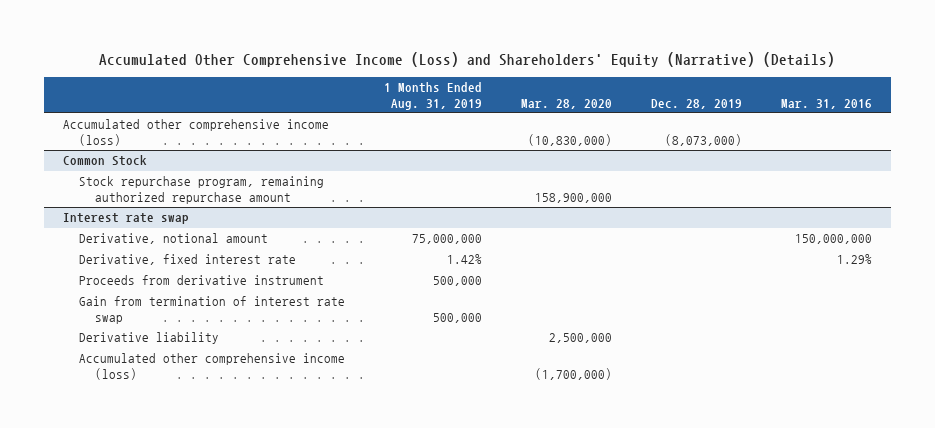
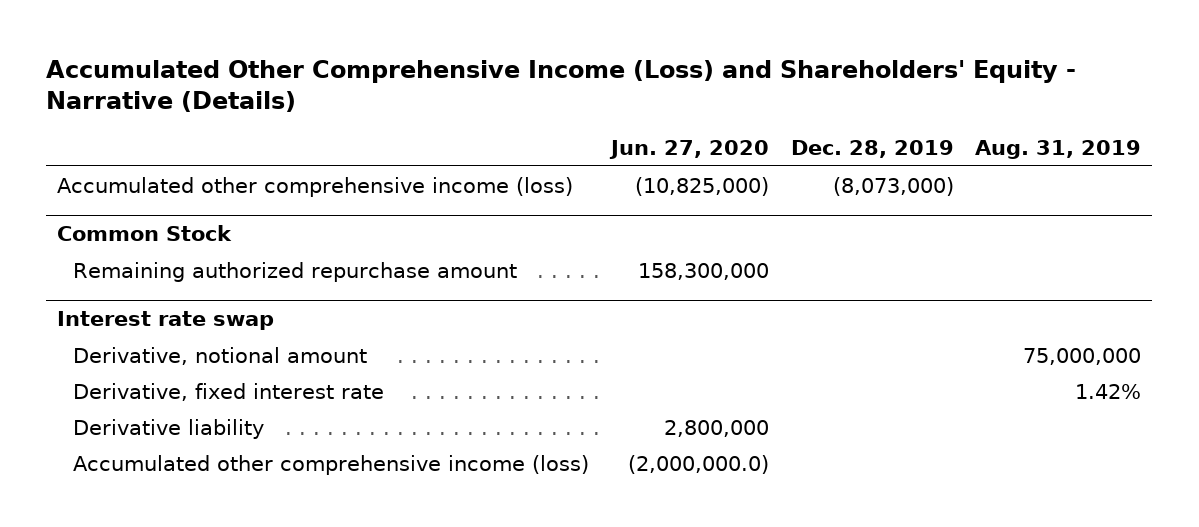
[99,51,836,67] Accumulated Other Comprehensive Income (Loss) and Shareholders' Equity (Narrative) (Details) -> [46,59,1077,113] Accumulated Other Comprehensive Income (Loss) and Shareholders' Equity - Narrative (Details)
[383,82,482,110] 1 Months Ended Aug. 31, 2019 -> none
[520,98,612,109] Mar. 28, 2020 -> none
[780,98,872,109] Mar. 31, 2016 -> none
none -> [608,139,769,159] Jun. 27, 2020
none -> [975,139,1142,159] Aug. 31, 2019
[79,176,325,204] Stock repurchase program, remaining authorized repurchase amount -> [72,261,517,282] Remaining authorized repurchase amount
[79,275,325,286] Proceeds from derivative instrument -> none
[79,296,346,324] Gain from termination of interest rate swap -> none

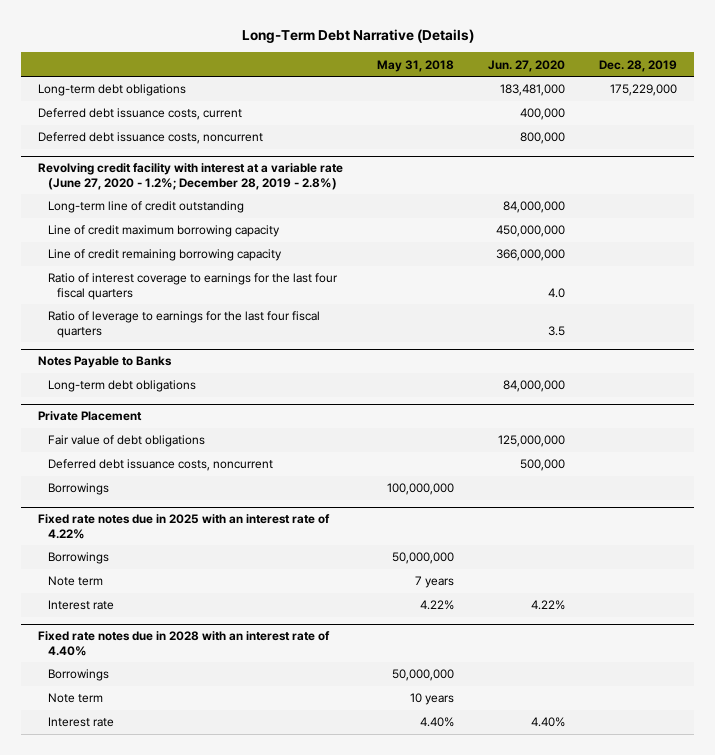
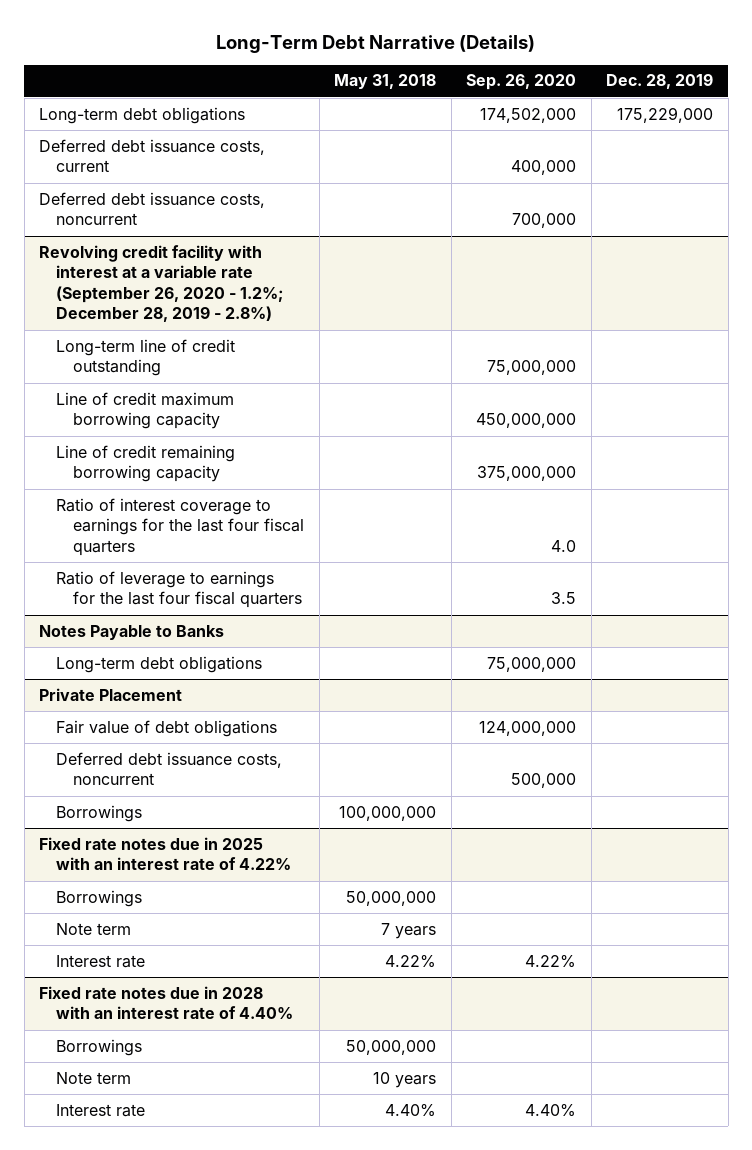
[488,59,566,72] Jun. 27, 2020 -> none
none -> [466,74,577,91] Sep. 26, 2020
[38,163,344,190] Revolving credit facility with interest at a variable rate (June 27, 2020 - 1.2%; December 28, 2019 - 2.8%) -> [39,244,284,323] Revolving credit facility with interest at a variable rate (September 26, 2020 - 1.2%; December 28, 2019 - 2.8%)

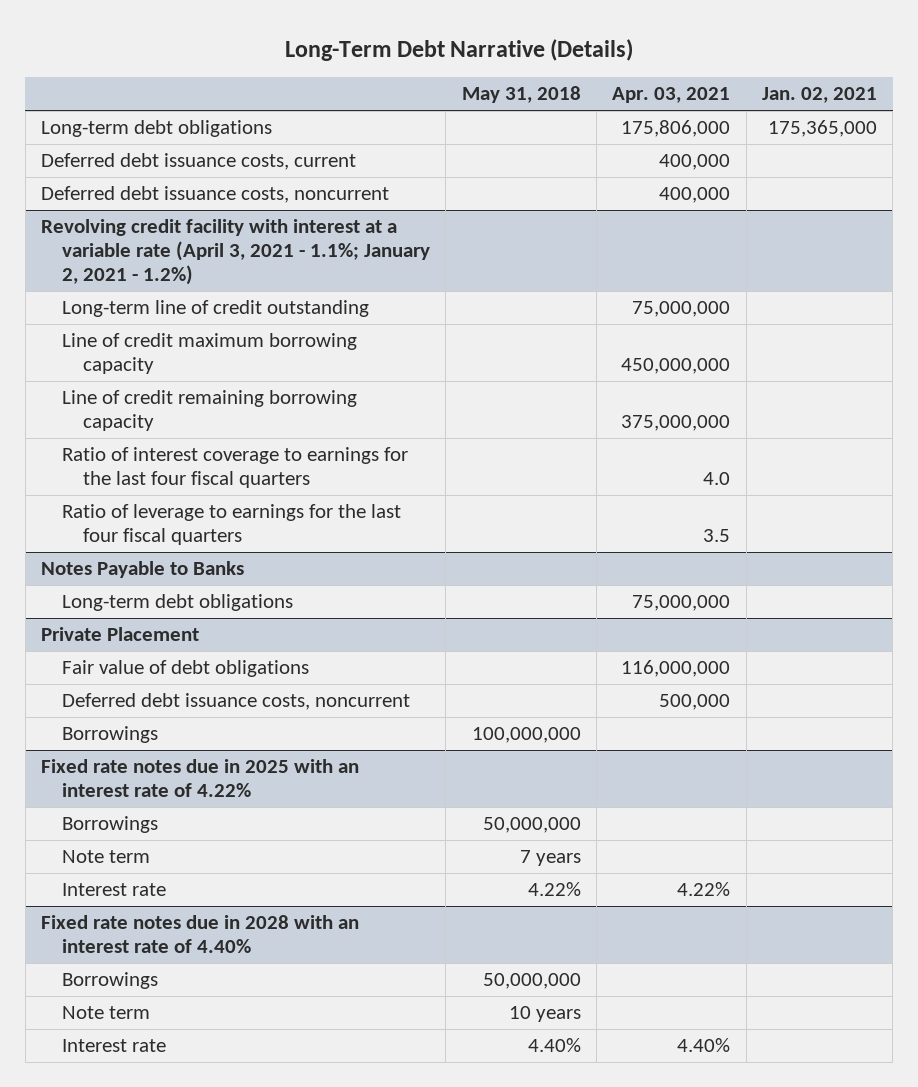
[466,74,577,91] Sep. 26, 2020 -> none
[606,73,714,90] Dec. 28, 2019 -> none
none -> [612,87,731,104] Apr. 03, 2021
none -> [762,87,878,104] Jan. 02, 2021
[39,244,284,323] Revolving credit facility with interest at a variable rate (September 26, 2020 - 1.2%; December 28, 2019 - 2.8%) -> [41,219,431,286] Revolving credit facility with interest at a variable rate (April 3, 2021 - 1.1%; January 2, 2021 - 1.2%)

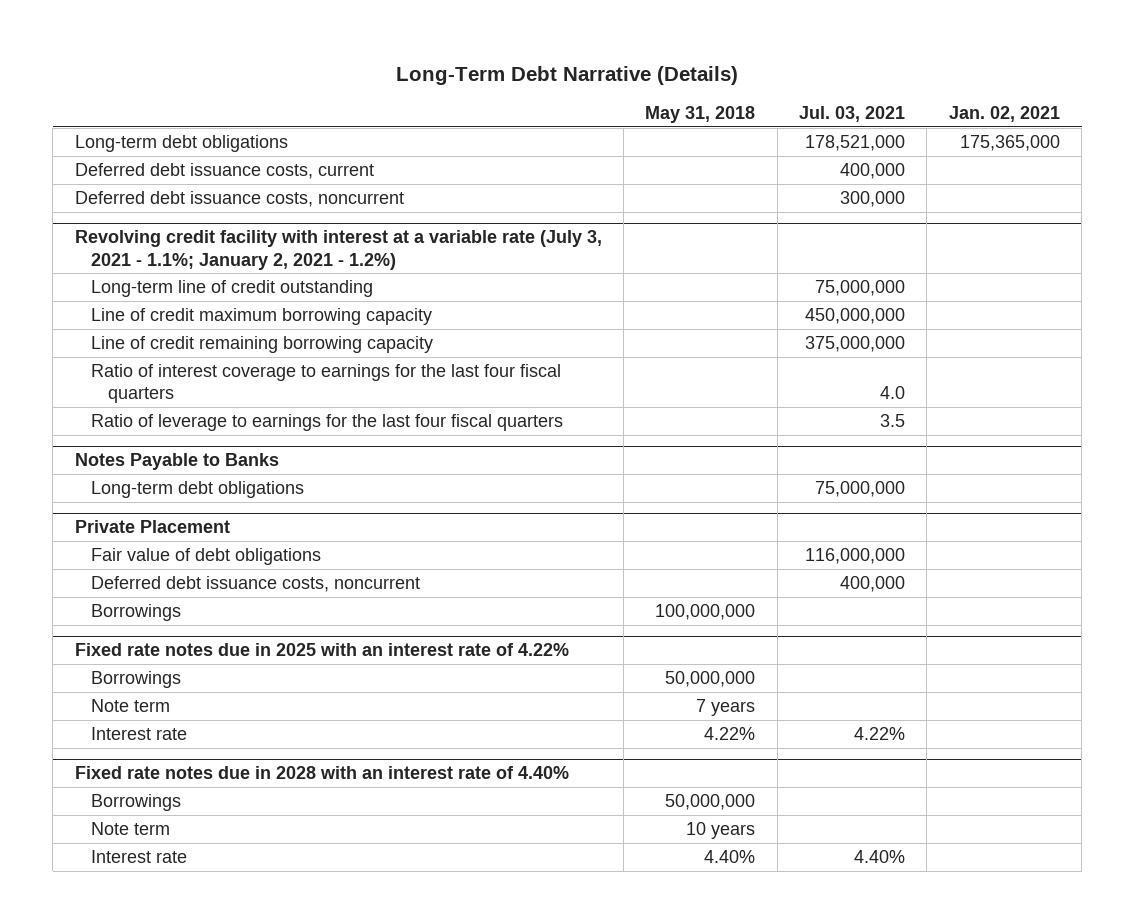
[612,87,731,104] Apr. 03, 2021 -> none
none -> [799,105,906,122] Jul. 03, 2021
[41,219,431,286] Revolving credit facility with interest at a variable rate (April 3, 2021 - 1.1%; January 2, 2021 - 1.2%) -> [74,230,602,270] Revolving credit facility with interest at a variable rate (July 3, 2021 - 1.1%; January 2, 2021 - 1.2%)

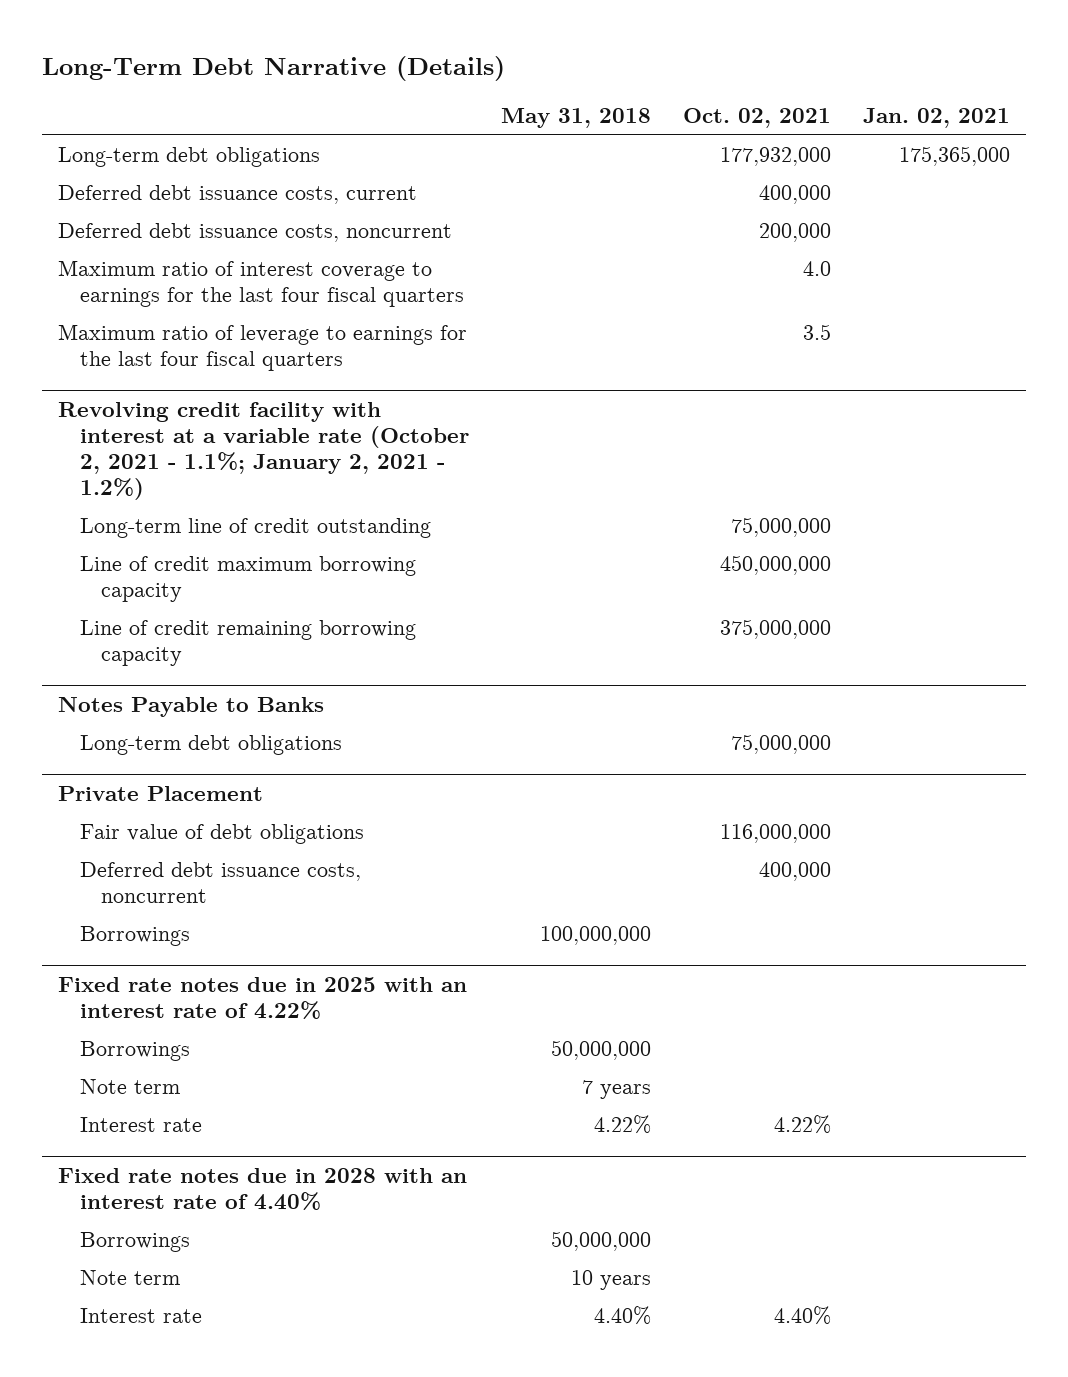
[799,105,906,122] Jul. 03, 2021 -> none
none -> [682,108,831,129] Oct. 02, 2021
none -> [58,260,464,308] Maximum ratio of interest coverage to earnings for the last four fiscal quarters
none -> [58,324,468,372] Maximum ratio of leverage to earnings for the last four fiscal quarters
[74,230,602,270] Revolving credit facility with interest at a variable rate (July 3, 2021 - 1.1%; January 2, 2021 - 1.2%) -> [58,402,469,501] Revolving credit facility with interest at a variable rate (October 2, 2021 - 1.1%; January 2, 2021 - 1.2%)
[91,364,562,404] Ratio of interest coverage to earnings for the last four fiscal quarters -> none
[91,414,564,432] Ratio of leverage to earnings for the last four fiscal quarters -> none

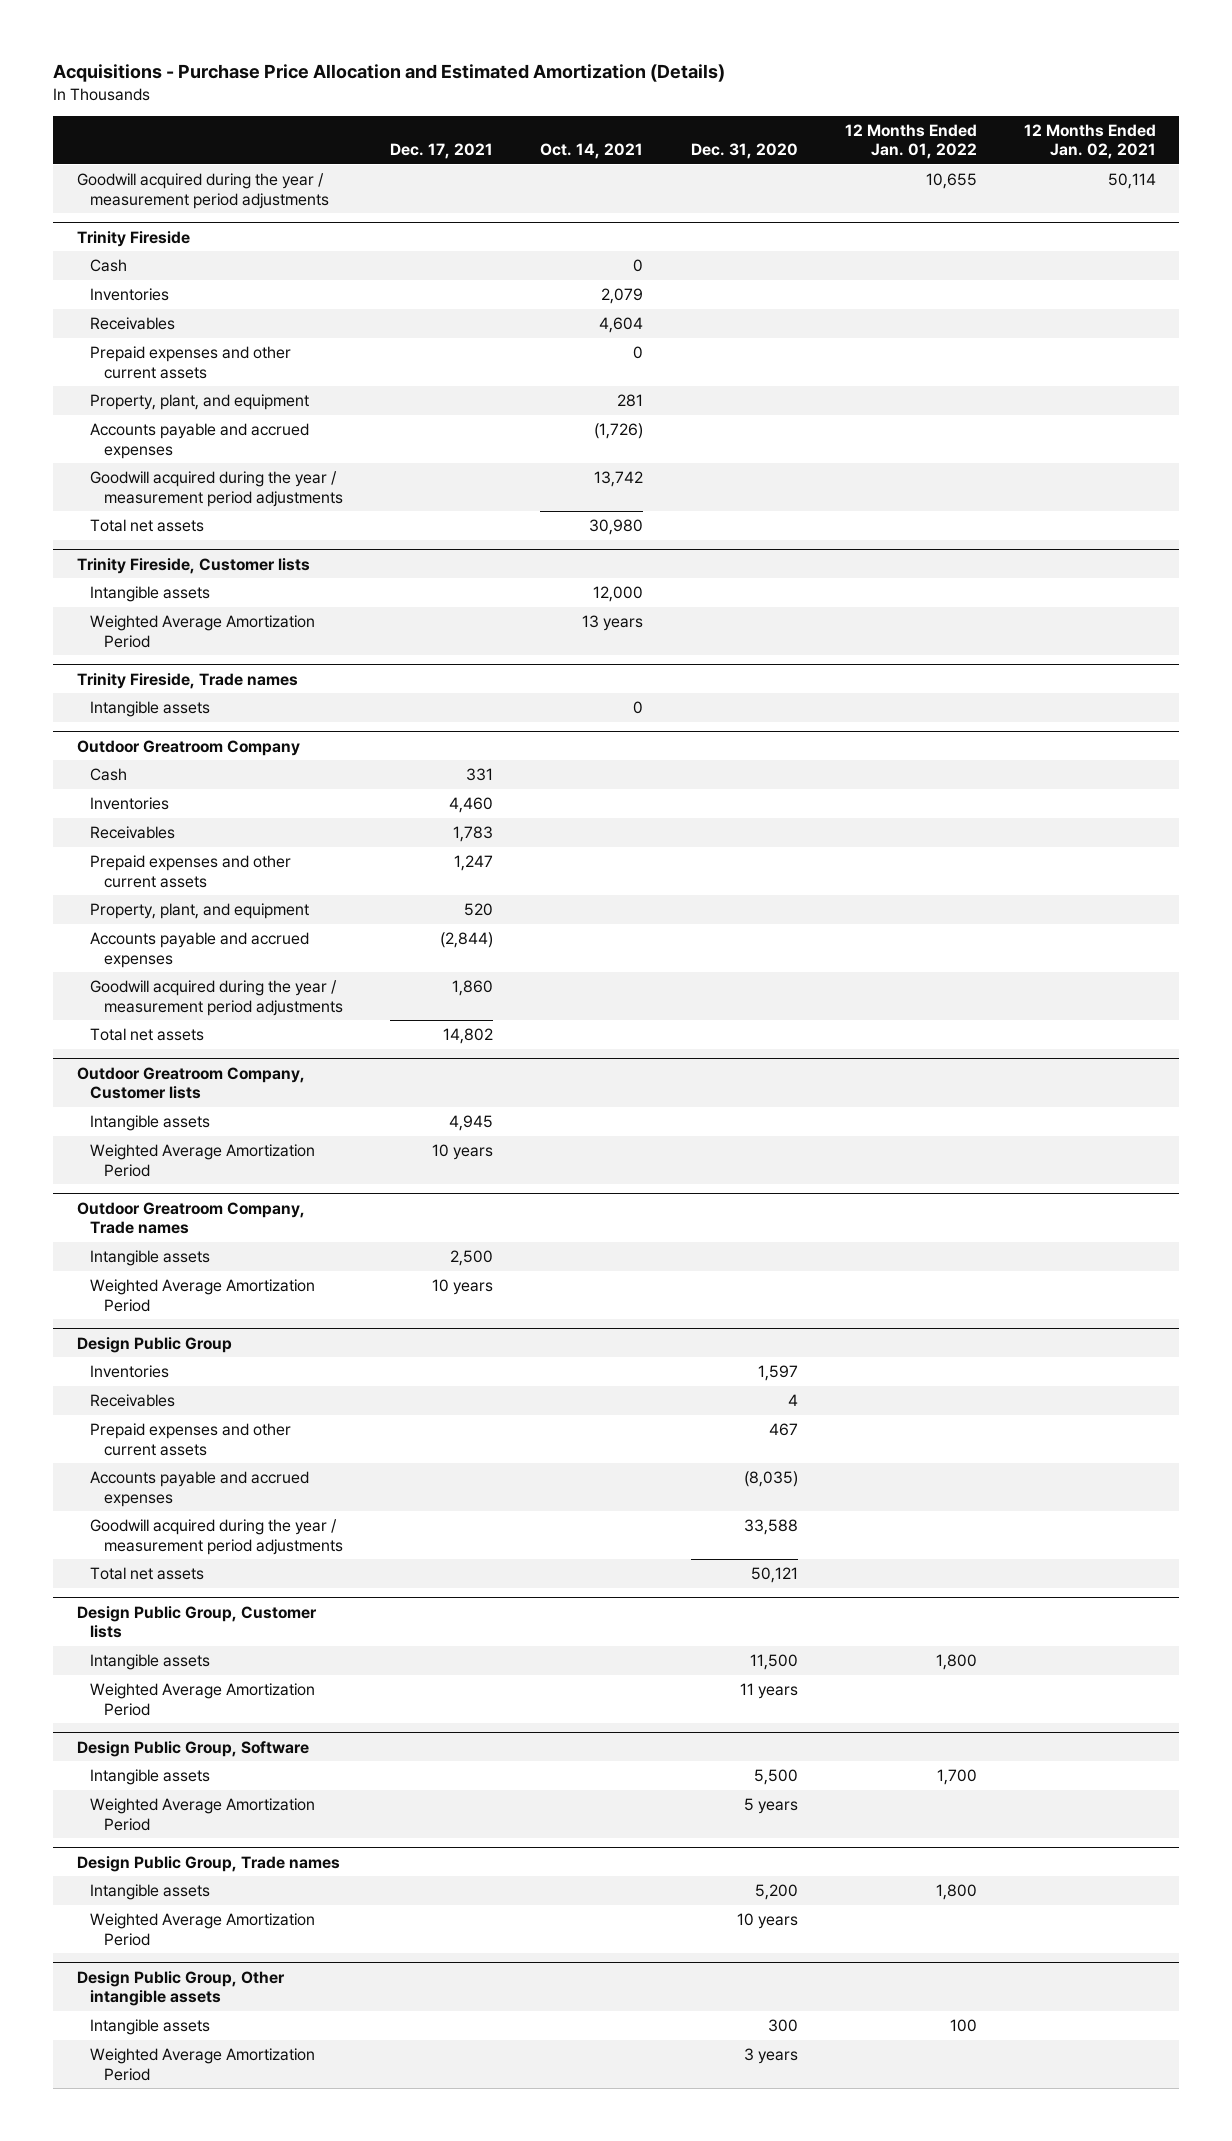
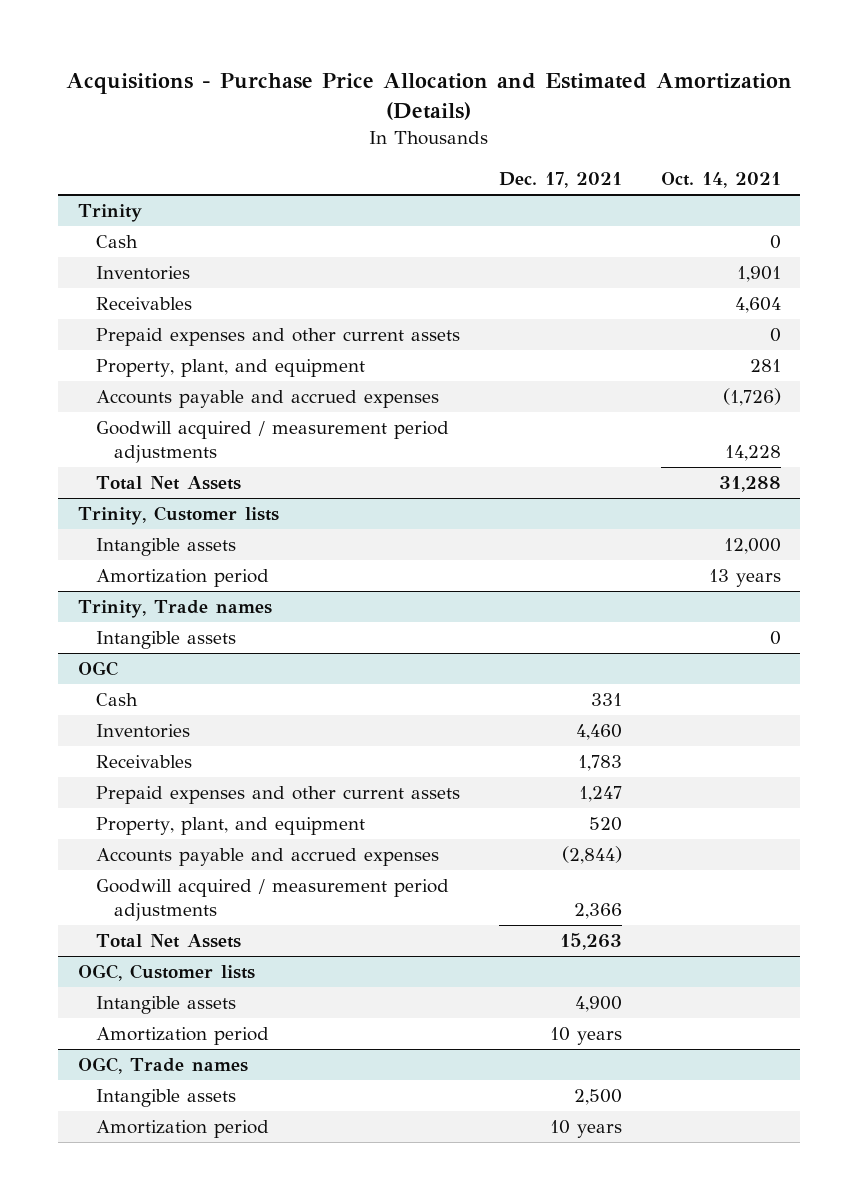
[690,143,798,160] Dec. 31, 2020 -> none
[844,123,977,160] 12 Months Ended Jan. 01, 2022 -> none
[1023,123,1156,160] 12 Months Ended Jan. 02, 2021 -> none
[76,173,330,209] Goodwill acquired during the year / measurement period adjustments -> none
[76,230,190,247] Trinity Fireside -> [77,204,142,223] Trinity
[601,288,644,305] 2,079 -> [736,266,781,283] 1,901
[90,471,344,507] Goodwill acquired during the year / measurement period adjustments -> [95,421,449,463] Goodwill acquired / measurement period adjustments
[594,471,644,488] 13,742 -> [724,444,781,461] 14,228
[90,519,205,533] Total net assets -> [95,476,241,491] Total Net Assets
[589,519,644,536] 30,980 -> [718,476,781,493] 31,288
[76,557,310,574] Trinity Fireside, Customer lists -> [77,506,279,526] Trinity, Customer lists
[90,615,316,648] Weighted Average Amortization Period -> [95,569,269,588] Amortization period
[76,672,298,689] Trinity Fireside, Trade names -> [77,600,272,619] Trinity, Trade names
[76,739,300,756] Outdoor Greatroom Company -> [77,661,118,677] OGC
[76,1066,305,1100] Outdoor Greatroom Company, Customer lists -> none
[90,1115,211,1132] Intangible assets -> none
[90,1144,316,1177] Weighted Average Amortization Period -> none
[90,980,344,1016] Goodwill acquired during the year / measurement period adjustments -> [95,879,449,921] Goodwill acquired / measurement period adjustments
[452,980,494,997] 1,860 -> [573,902,622,919] 2,366
[90,1028,205,1042] Total net assets -> [95,934,241,949] Total Net Assets
[443,1028,494,1045] 14,802 -> [559,933,622,951] 15,263
none -> [77,964,255,982] OGC, Customer lists
none -> [95,996,236,1015] Intangible assets
none -> [95,1027,269,1046] Amortization period
[76,1201,305,1235] Outdoor Greatroom Company, Trade names -> [77,1057,248,1075] OGC, Trade names
[76,1336,232,1353] Design Public Group -> none
[90,1365,170,1379] Inventories -> none
[90,1394,176,1408] Receivables -> none
[90,1423,292,1456] Prepaid expenses and other current assets -> none
[90,1471,310,1507] Accounts payable and accrued expenses -> none
[90,1519,344,1555] Goodwill acquired during the year / measurement period adjustments -> none
[90,1567,205,1581] Total net assets -> none
[76,1605,317,1639] Design Public Group, Customer lists -> none
[90,1654,211,1671] Intangible assets -> none
[90,1683,316,1716] Weighted Average Amortization Period -> none
[76,1740,309,1757] Design Public Group, Software -> none
[90,1769,211,1786] Intangible assets -> none
[90,1798,316,1831] Weighted Average Amortization Period -> none
[76,1855,340,1872] Design Public Group, Trade names -> none
[90,1884,211,1901] Intangible assets -> none
[90,1913,316,1946] Weighted Average Amortization Period -> none
[76,1970,285,2007] Design Public Group, Other intangible assets -> none
[90,2019,211,2036] Intangible assets -> none
[90,2048,316,2081] Weighted Average Amortization Period -> none
[90,1279,316,1312] Weighted Average Amortization Period -> [95,1120,269,1139] Amortization period

